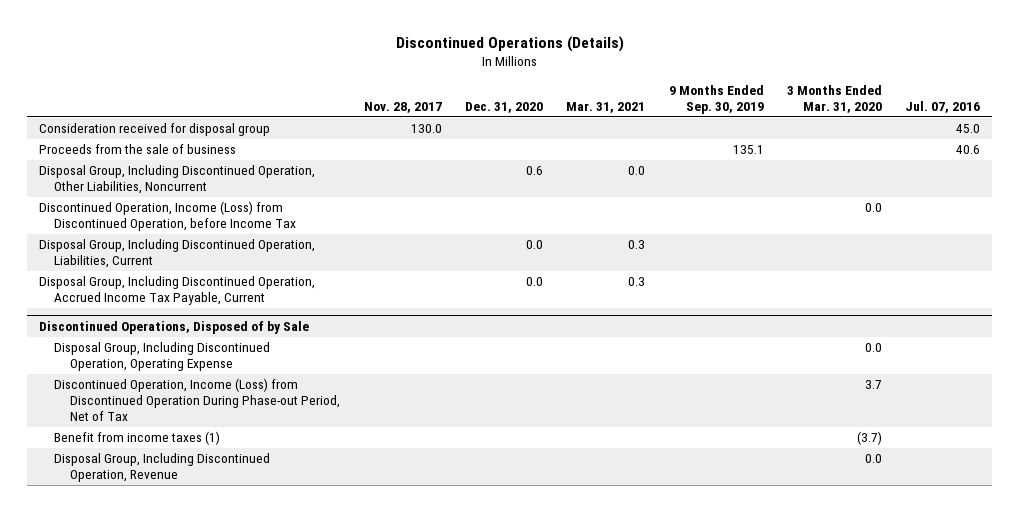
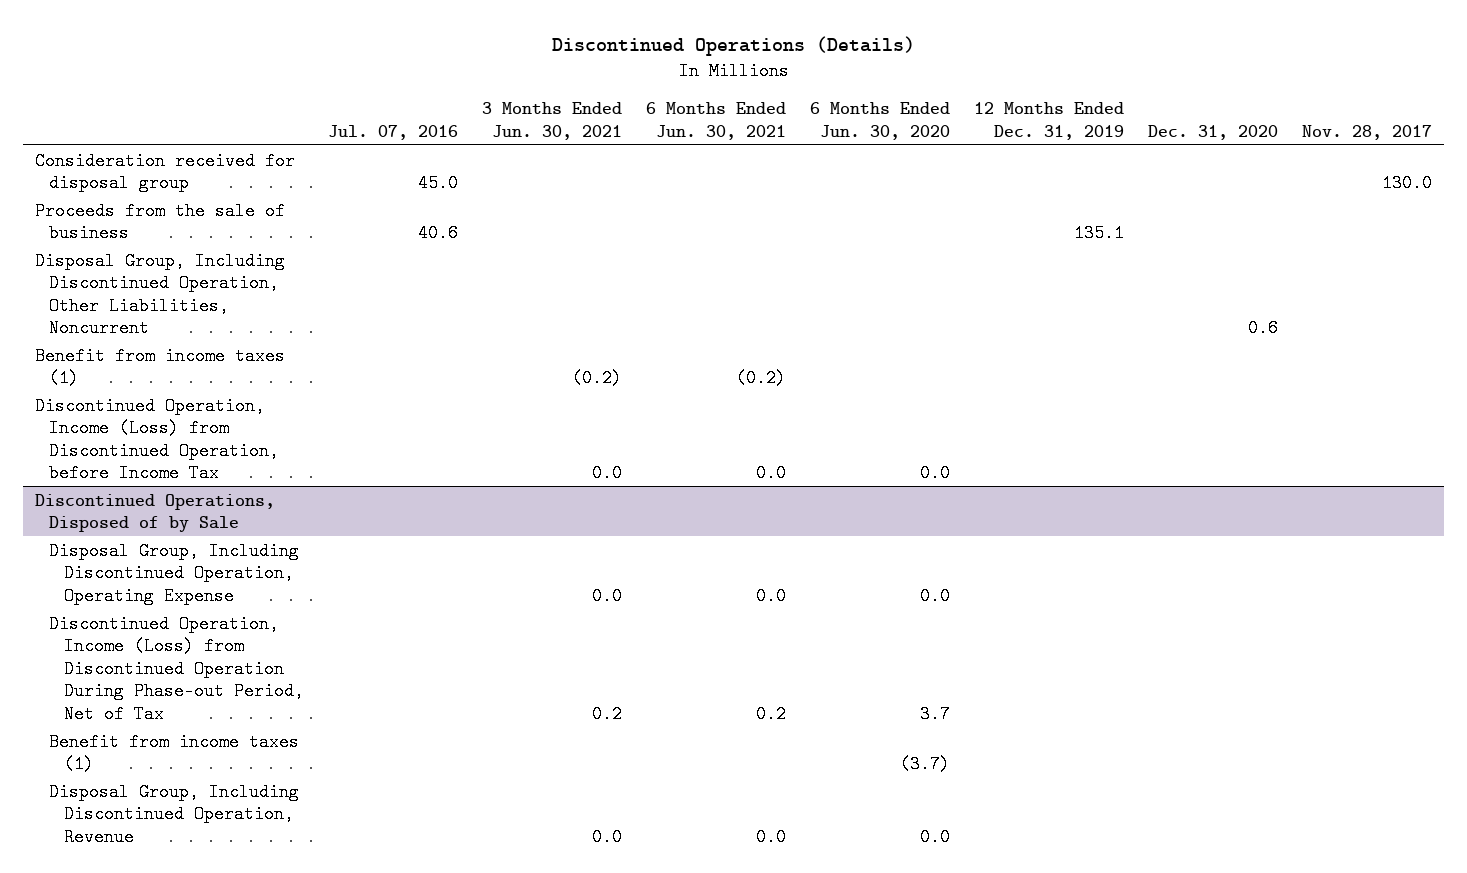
[566,102,646,114] Mar. 31, 2021 -> none
[668,85,764,115] 9 Months Ended Sep. 30, 2019 -> none
[787,85,883,114] 3 Months Ended Mar. 31, 2020 -> none
none -> [482,102,623,140] 3 Months Ended Jun. 30, 2021
none -> [646,102,787,140] 6 Months Ended Jun. 30, 2021
none -> [810,102,951,140] 6 Months Ended Jun. 30, 2020
none -> [974,102,1125,140] 12 Months Ended Dec. 31, 2019
none -> [34,346,285,388] Benefit from income taxes (1)
[38,239,315,269] Disposal Group, Including Discontinued Operation, Liabilities, Current -> none
[38,276,315,306] Disposal Group, Including Discontinued Operation, Accrued Income Tax Payable, Current -> none

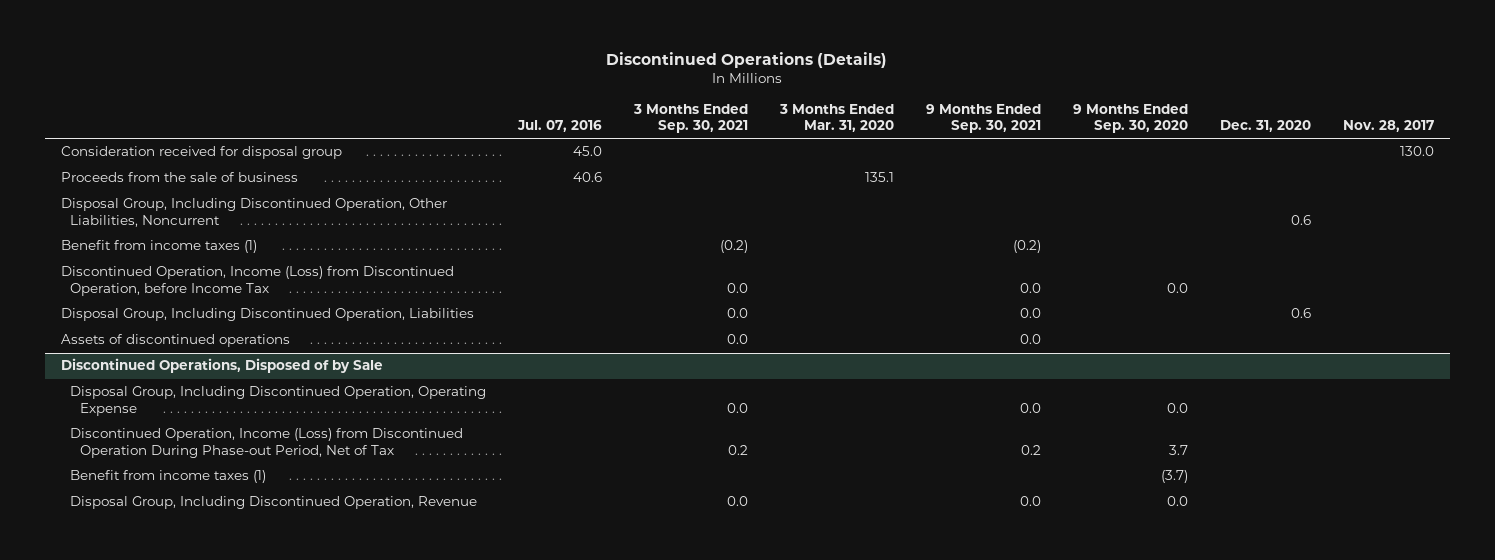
[482,102,623,140] 3 Months Ended Jun. 30, 2021 -> none
[646,102,787,140] 6 Months Ended Jun. 30, 2021 -> none
[810,102,951,140] 6 Months Ended Jun. 30, 2020 -> none
[974,102,1125,140] 12 Months Ended Dec. 31, 2019 -> none
none -> [633,104,749,134] 3 Months Ended Sep. 30, 2021
none -> [779,104,895,133] 3 Months Ended Mar. 31, 2020
none -> [926,104,1042,134] 9 Months Ended Sep. 30, 2021
none -> [1073,104,1189,134] 9 Months Ended Sep. 30, 2020
none -> [60,308,474,322] Disposal Group, Including Discontinued Operation, Liabilities
none -> [60,334,290,348] Assets of discontinued operations

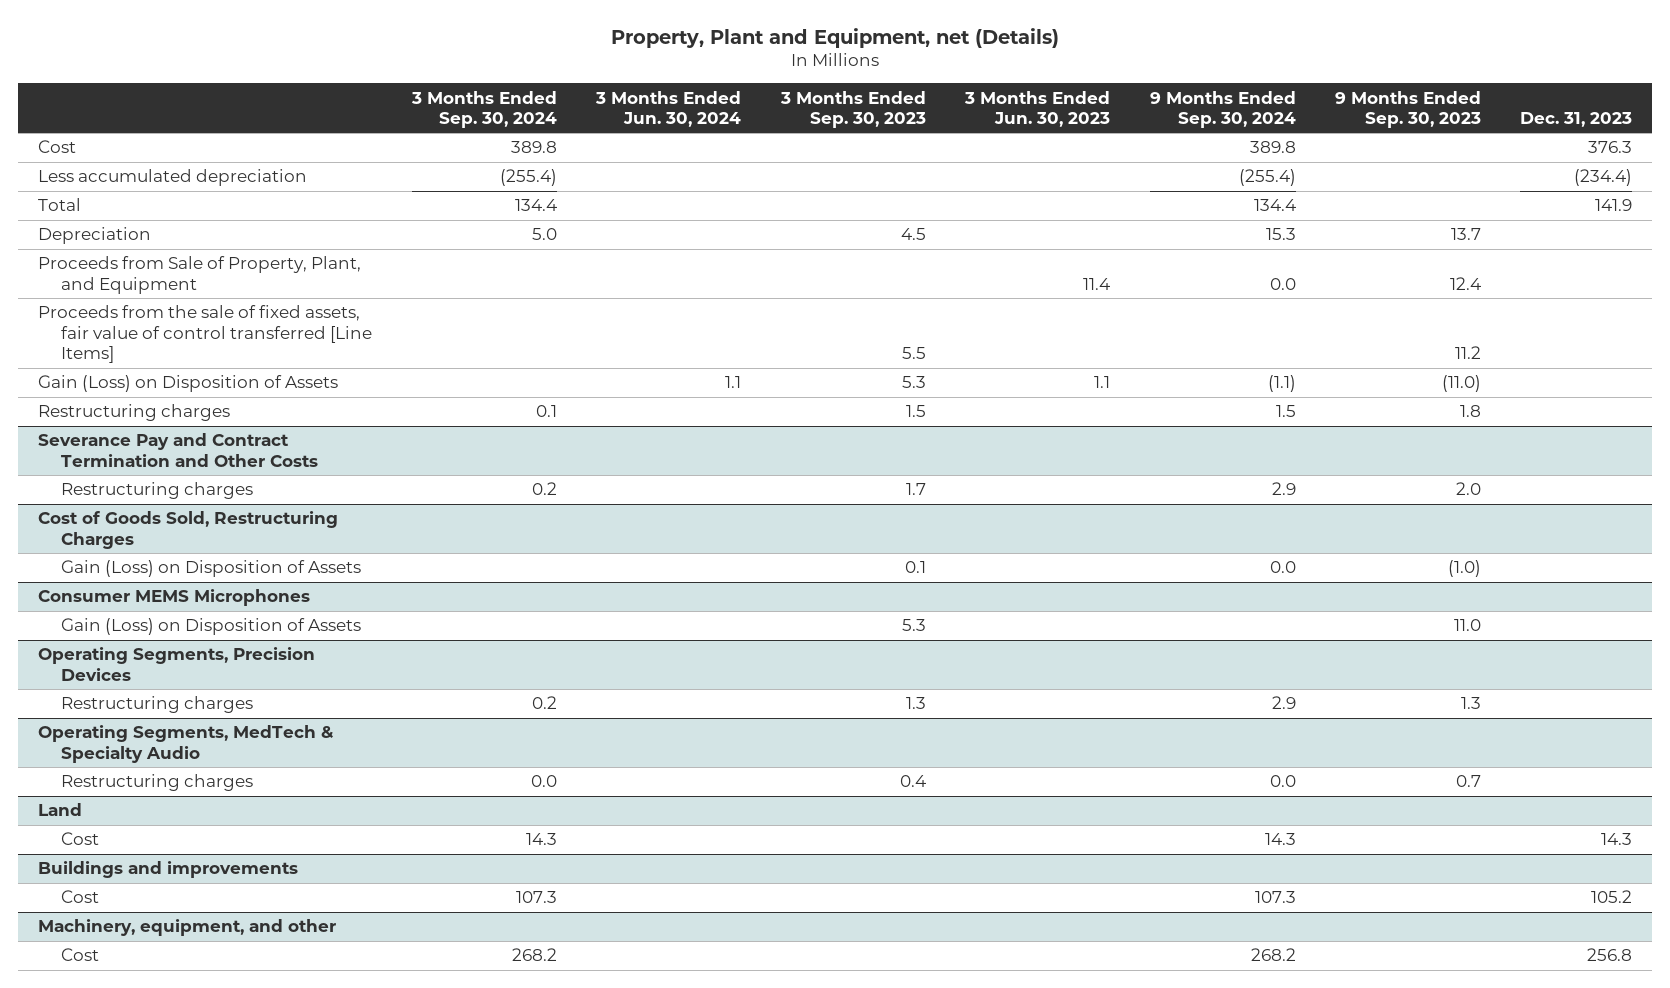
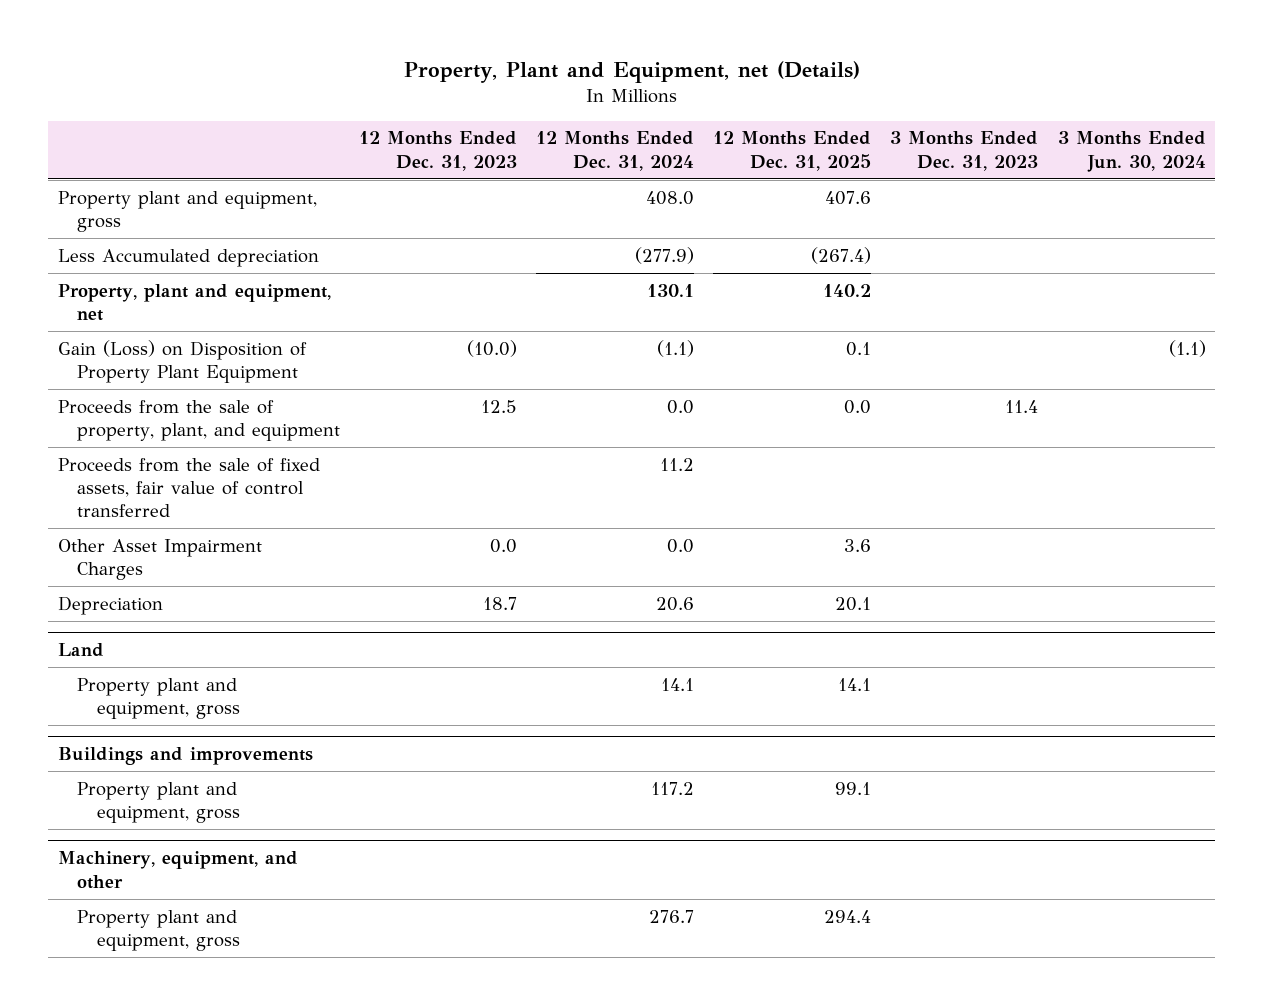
[410,90,557,128] 3 Months Ended Sep. 30, 2024 -> none
[779,90,926,128] 3 Months Ended Sep. 30, 2023 -> none
[964,90,1111,127] 3 Months Ended Jun. 30, 2023 -> none
[1149,90,1296,128] 9 Months Ended Sep. 30, 2024 -> none
[1335,90,1482,128] 9 Months Ended Sep. 30, 2023 -> none
[1520,111,1633,127] Dec. 31, 2023 -> none
none -> [359,131,518,171] 12 Months Ended Dec. 31, 2023
none -> [536,131,695,171] 12 Months Ended Dec. 31, 2024
none -> [713,131,872,171] 12 Months Ended Dec. 31, 2025
none -> [890,131,1039,171] 3 Months Ended Dec. 31, 2023
[37,140,76,154] Cost -> [57,190,317,233] Property plant and equipment, gross
[37,169,307,187] Less accumulated depreciation -> [57,248,319,267] Less Accumulated depreciation
[37,198,81,212] Total -> [57,283,331,322] Property, plant and equipment, net
none -> [57,339,307,384] Gain (Loss) on Disposition of Property Plant Equipment
none -> [57,399,341,442] Proceeds from the sale of property, plant, and equipment
none -> [57,457,320,518] Proceeds from the sale of fixed assets, fair value of control transferred
none -> [57,538,262,581] Other Asset Impairment Charges
[37,256,361,294] Proceeds from Sale of Property, Plant, and Equipment -> none
[37,305,373,363] Proceeds from the sale of fixed assets, fair value of control transferred [Line Items] -> none
[37,375,338,393] Gain (Loss) on Disposition of Assets -> none
[37,404,230,422] Restructuring charges -> none
[37,433,319,467] Severance Pay and Contract Termination and Other Costs -> none
[61,482,254,500] Restructuring charges -> none
[37,511,338,549] Cost of Goods Sold, Restructuring Charges -> none
[61,560,362,578] Gain (Loss) on Disposition of Assets -> none
[37,589,310,607] Consumer MEMS Microphones -> none
[61,618,362,636] Gain (Loss) on Disposition of Assets -> none
[37,647,315,681] Operating Segments, Precision Devices -> none
[61,696,254,714] Restructuring charges -> none
[37,725,333,763] Operating Segments, MedTech & Specialty Audio -> none
[61,774,254,792] Restructuring charges -> none
[61,832,100,846] Cost -> [77,677,240,720] Property plant and equipment, gross
[61,890,100,904] Cost -> [77,781,240,824] Property plant and equipment, gross
[61,948,100,962] Cost -> [77,909,240,952] Property plant and equipment, gross

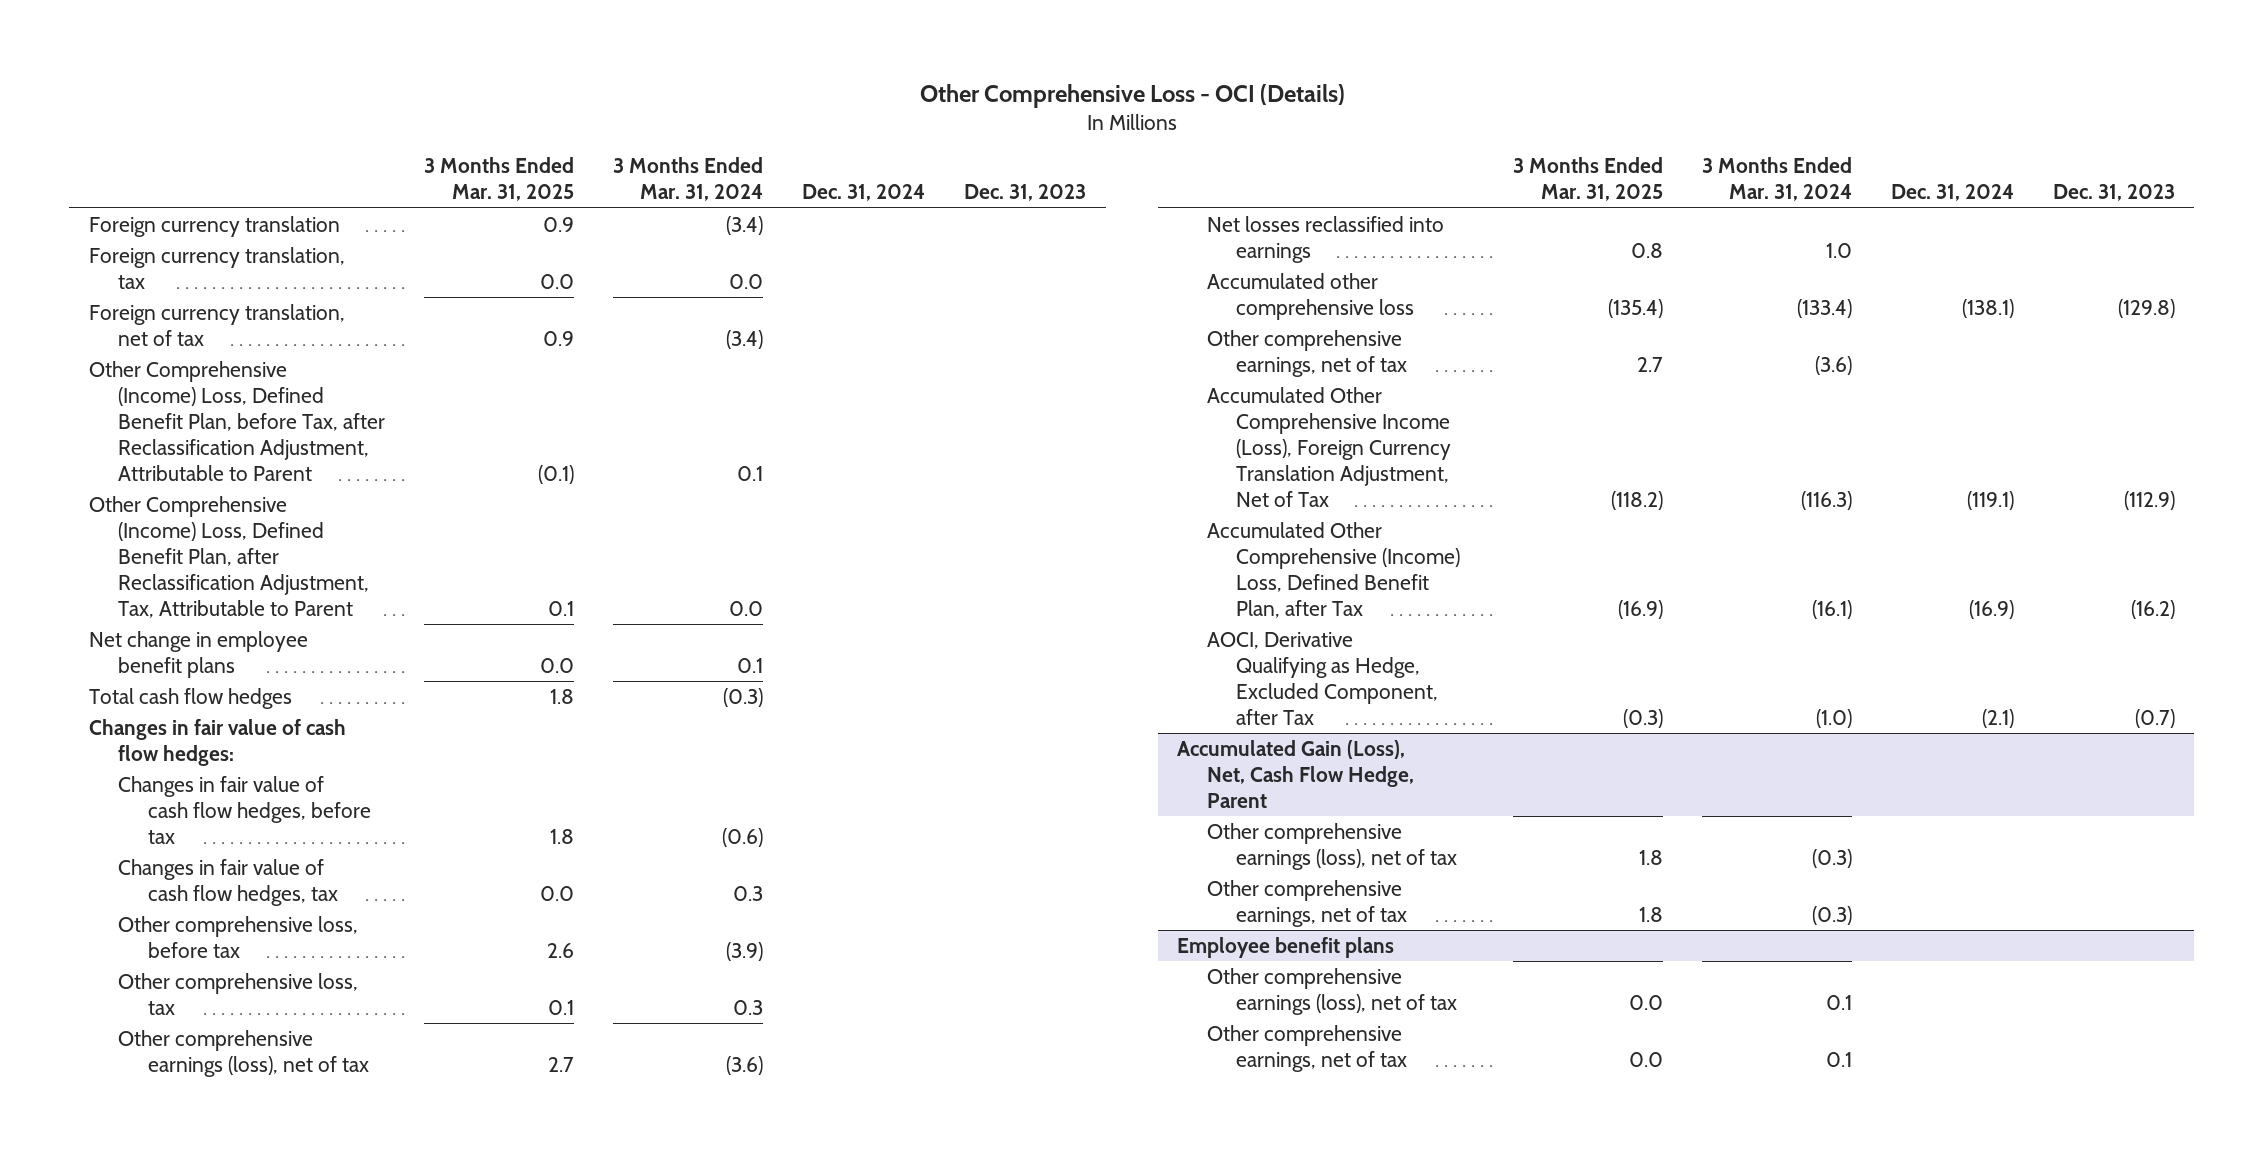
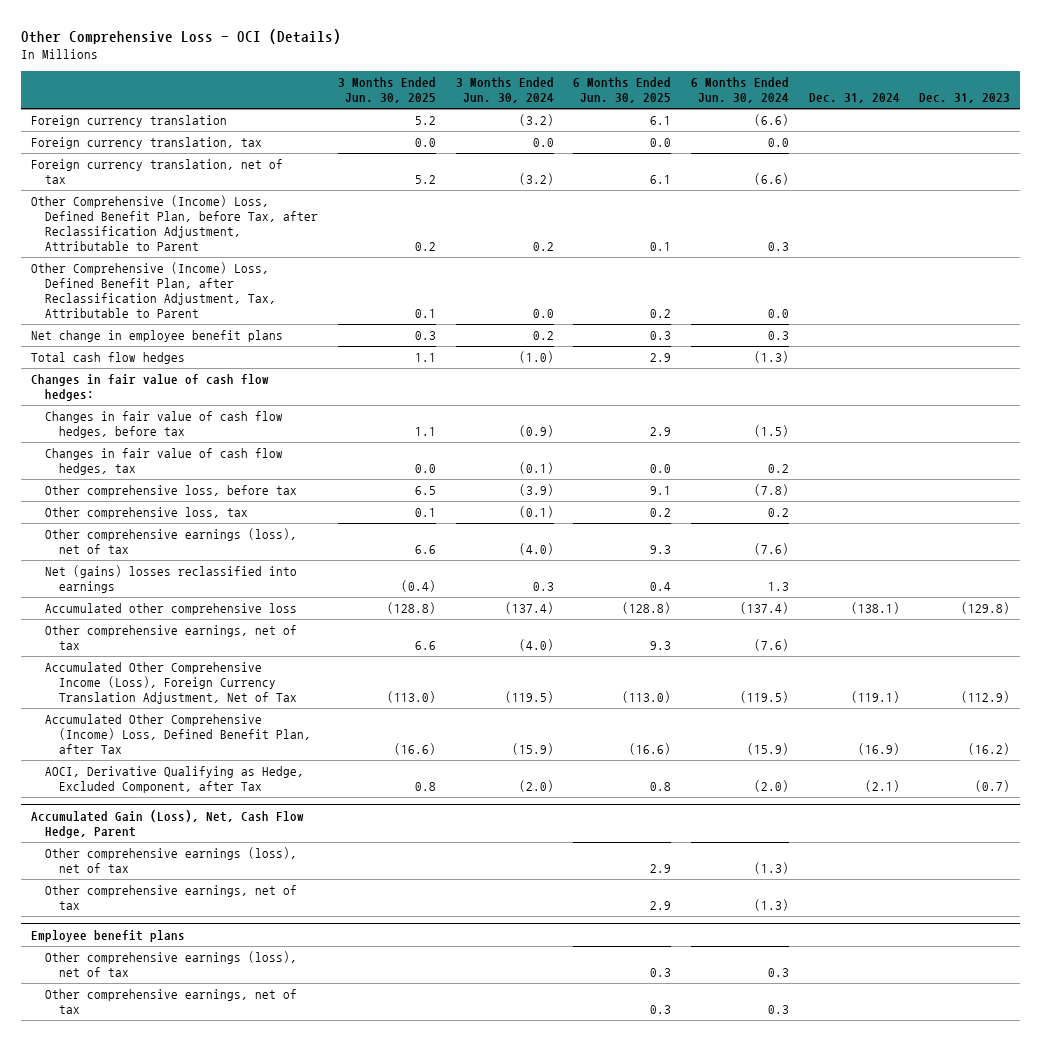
[424,157,575,202] 3 Months Ended Mar. 31, 2025 -> none
[613,157,764,202] 3 Months Ended Mar. 31, 2024 -> none
none -> [337,77,436,104] 3 Months Ended Jun. 30, 2025
none -> [455,77,554,104] 3 Months Ended Jun. 30, 2024
none -> [573,77,672,104] 6 Months Ended Jun. 30, 2025
none -> [690,77,789,104] 6 Months Ended Jun. 30, 2024
[1206,215,1444,263] Net losses reclassified into earnings -> [45,565,298,594] Net (gains) losses reclassified into earnings

